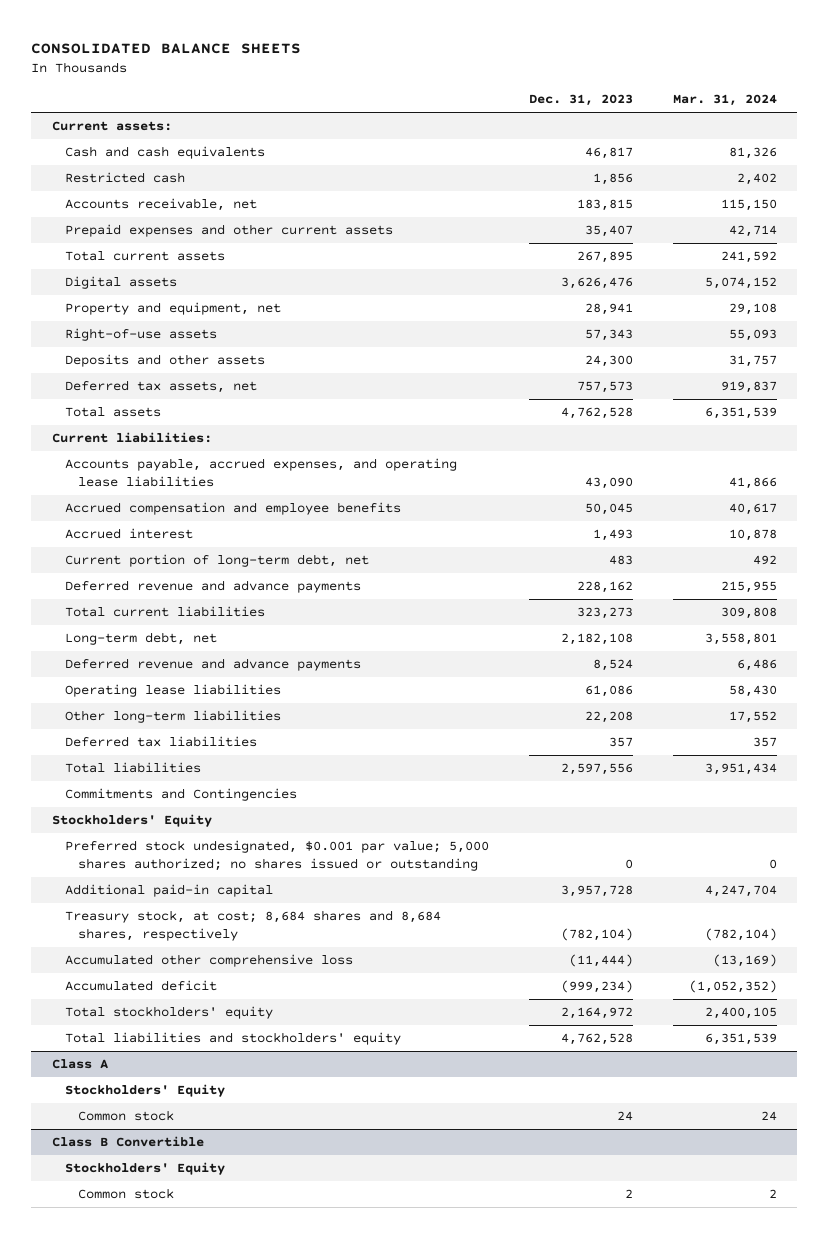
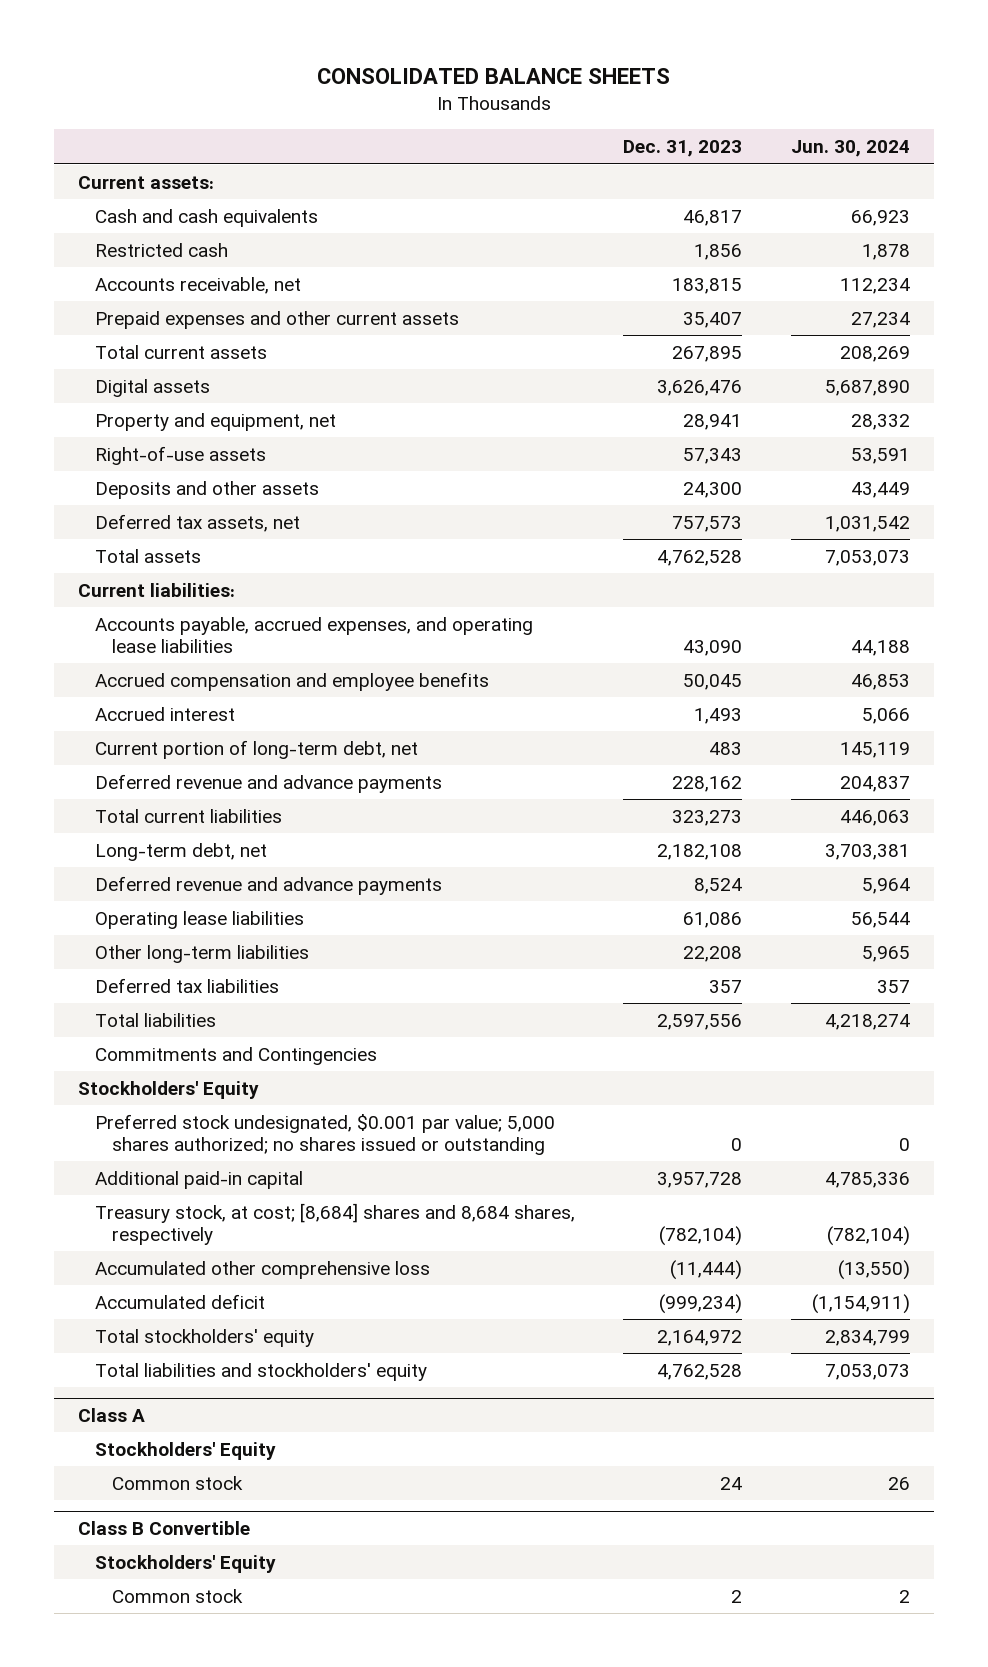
[673,94,778,107] Mar. 31, 2024 -> none
none -> [790,140,910,158] Jun. 30, 2024
[64,910,441,941] Treasury stock, at cost; 8,684 shares and 8,684 shares, respectively -> [95,1202,576,1246] Treasury stock, at cost; [8,684] shares and 8,684 shares, respectively

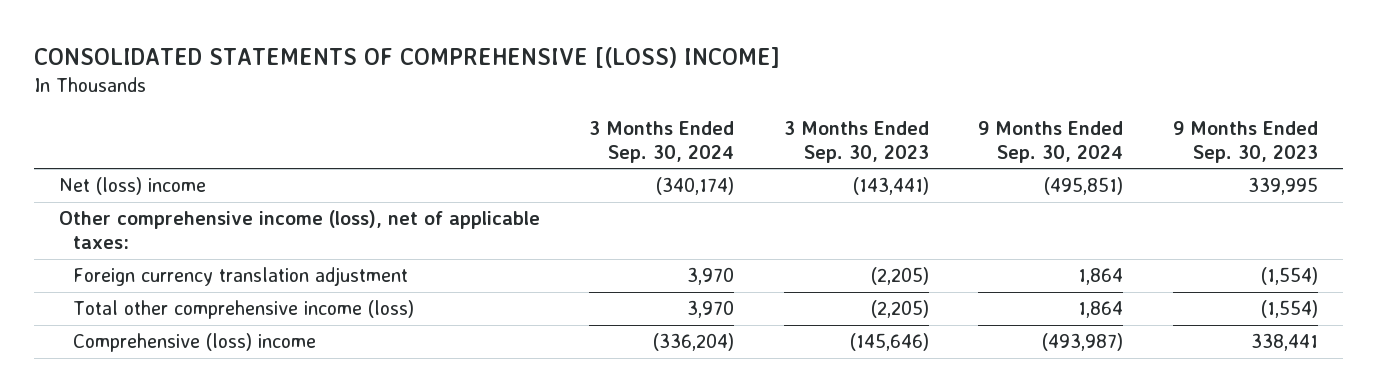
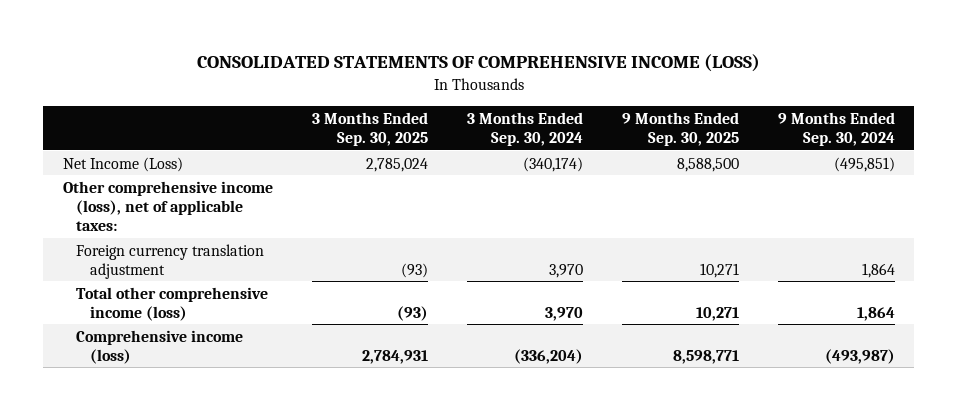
[33,46,780,68] CONSOLIDATED STATEMENTS OF COMPREHENSIVE [(LOSS) INCOME] -> [196,54,760,73] CONSOLIDATED STATEMENTS OF COMPREHENSIVE INCOME (LOSS)
[783,120,929,163] 3 Months Ended Sep. 30, 2023 -> none
[1173,120,1319,163] 9 Months Ended Sep. 30, 2023 -> none
none -> [311,111,428,147] 3 Months Ended Sep. 30, 2025
none -> [621,111,739,147] 9 Months Ended Sep. 30, 2025
[58,177,206,196] Net (loss) income -> [62,156,183,172] Net Income (Loss)
[73,333,317,353] Comprehensive (loss) income -> [76,329,244,364] Comprehensive income (loss)

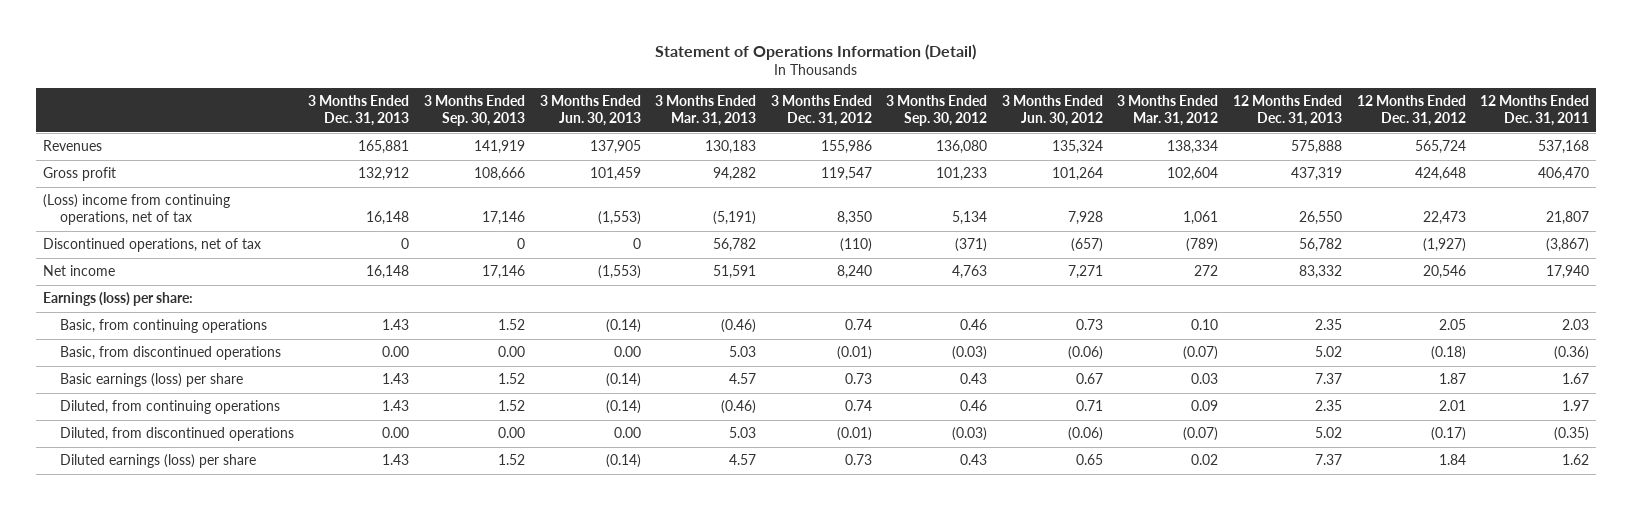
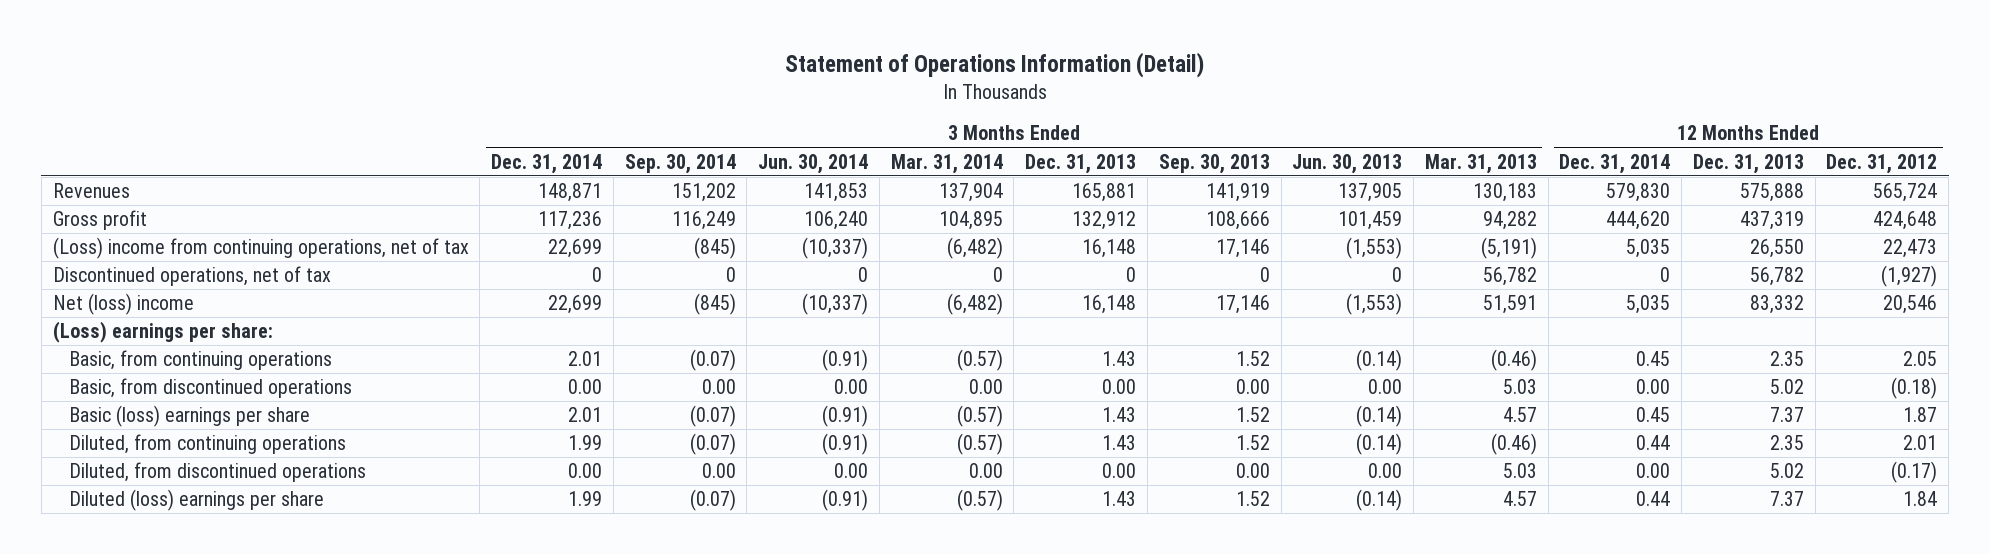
[770,95,872,127] 3 Months Ended Dec. 31, 2012 -> none
[886,95,988,127] 3 Months Ended Sep. 30, 2012 -> none
[1001,95,1103,127] 3 Months Ended Jun. 30, 2012 -> none
[1117,95,1219,127] 3 Months Ended Mar. 31, 2012 -> none
[1480,95,1590,127] 12 Months Ended Dec. 31, 2011 -> none
none -> [491,153,603,174] Dec. 31, 2014
none -> [624,153,736,174] Sep. 30, 2014
none -> [758,153,869,174] Jun. 30, 2014
none -> [890,153,1003,174] Mar. 31, 2014
none -> [1559,153,1671,174] Dec. 31, 2014
[42,265,115,277] Net income -> [52,293,194,316] Net (loss) income
[42,292,193,307] Earnings (loss) per share: -> [52,321,273,344] (Loss) earnings per share:
[59,373,243,388] Basic earnings (loss) per share -> [69,405,311,428] Basic (loss) earnings per share
[59,454,256,469] Diluted earnings (loss) per share -> [69,489,325,512] Diluted (loss) earnings per share

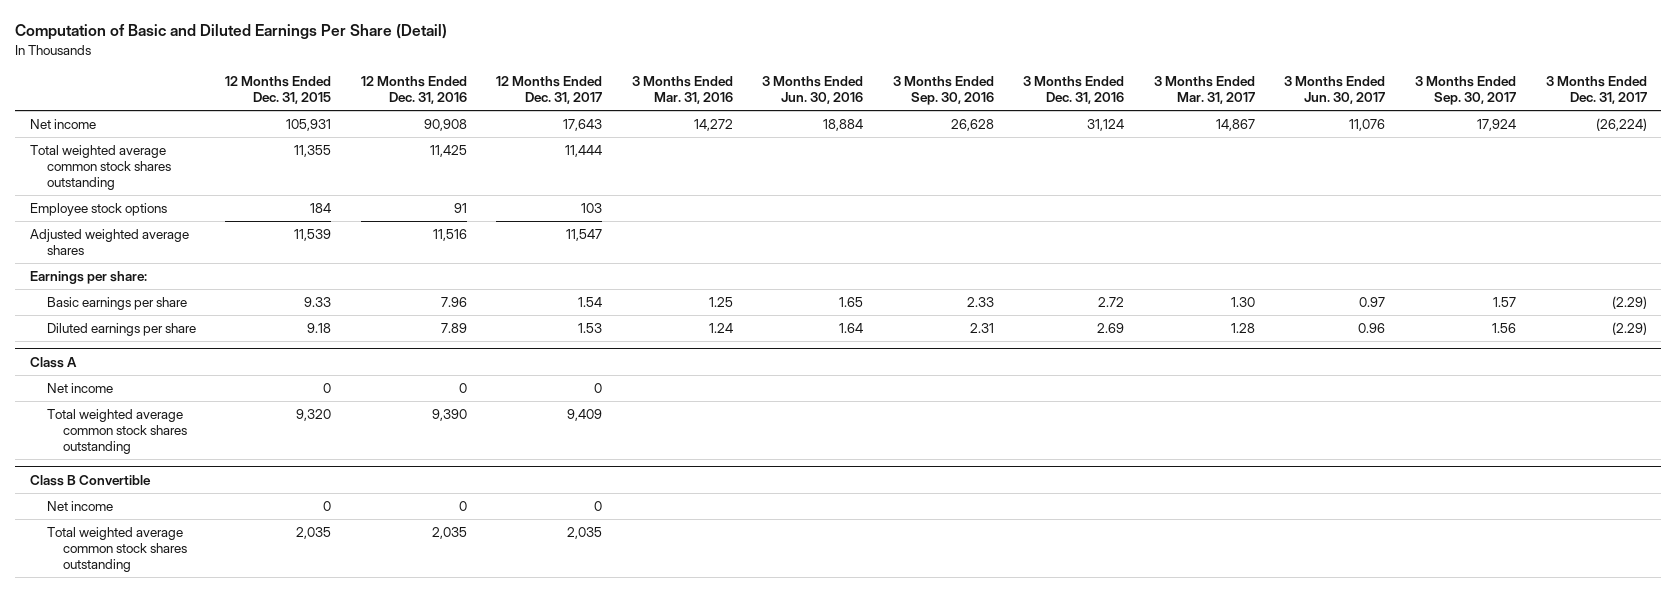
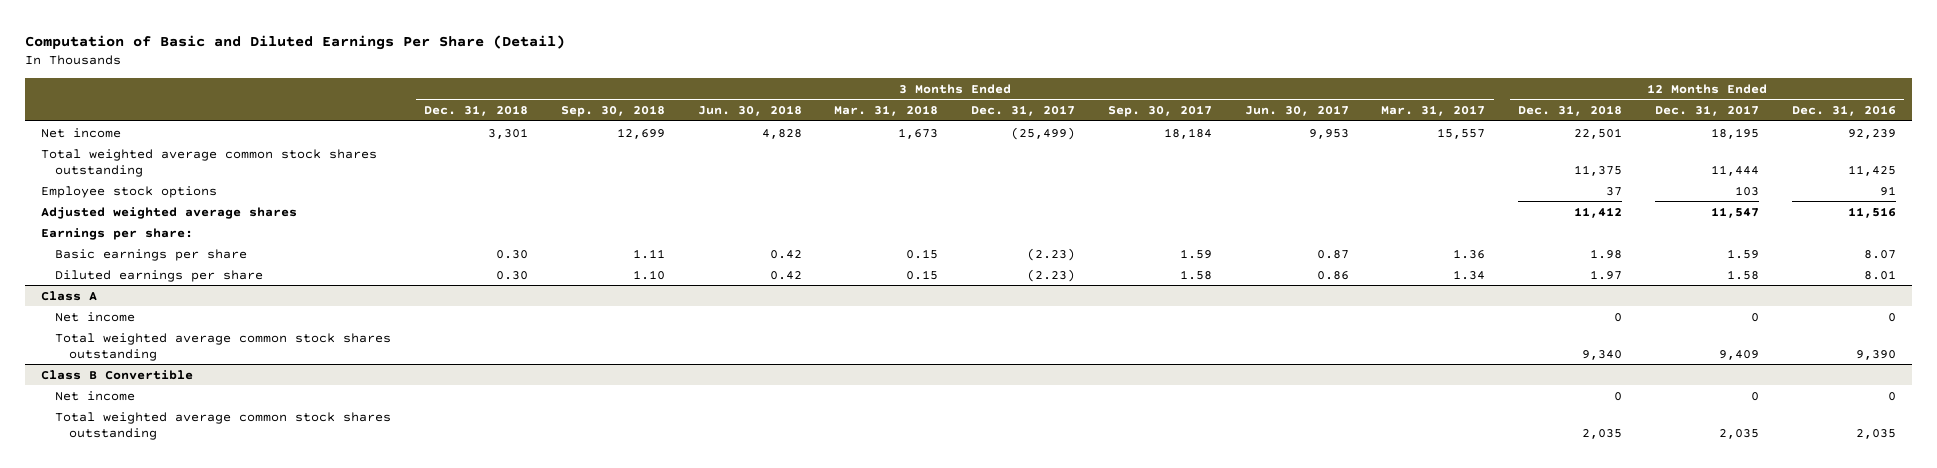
[225,76,332,104] 12 Months Ended Dec. 31, 2015 -> none
[631,76,733,104] 3 Months Ended Mar. 31, 2016 -> none
[762,76,864,104] 3 Months Ended Jun. 30, 2016 -> none
[892,76,994,105] 3 Months Ended Sep. 30, 2016 -> none
[1023,76,1125,104] 3 Months Ended Dec. 31, 2016 -> none
none -> [423,104,528,116] Dec. 31, 2018
none -> [560,104,665,117] Sep. 30, 2018
none -> [697,104,802,116] Jun. 30, 2018
none -> [834,104,939,116] Mar. 31, 2018
none -> [1518,104,1623,116] Dec. 31, 2018
[423,119,467,132] 90,908 -> [1847,128,1896,139] 92,239
[563,119,603,132] 17,643 -> [1710,127,1759,139] 18,195
[1215,119,1255,132] 14,867 -> [1437,127,1486,139] 15,557
[1349,119,1386,132] 11,076 -> [1308,128,1349,139] 9,953
[1477,119,1517,132] 17,924 -> [1163,127,1212,139] 18,184
[1595,118,1647,132] (26,224) -> [1011,126,1076,140] (25,499)
[440,297,467,308] 7.96 -> [1863,249,1896,259] 8.07
[578,297,603,308] 1.54 -> [1726,248,1759,259] 1.59
[1230,297,1255,308] 1.30 -> [1453,248,1486,259] 1.36
[1359,297,1386,308] 0.97 -> [1316,249,1349,259] 0.87
[1493,297,1517,308] 1.57 -> [1179,248,1212,259] 1.59
[1611,296,1647,310] (2.29) -> [1027,247,1076,261] (2.23)
[440,323,467,334] 7.89 -> [1863,269,1896,280] 8.01
[578,323,603,334] 1.53 -> [1726,269,1759,280] 1.58
[1230,323,1255,334] 1.28 -> [1453,269,1486,280] 1.34
[1358,323,1386,334] 0.96 -> [1316,270,1349,280] 0.86
[1492,323,1517,334] 1.56 -> [1179,269,1212,280] 1.58
[1611,322,1647,336] (2.29) -> [1027,268,1076,282] (2.23)

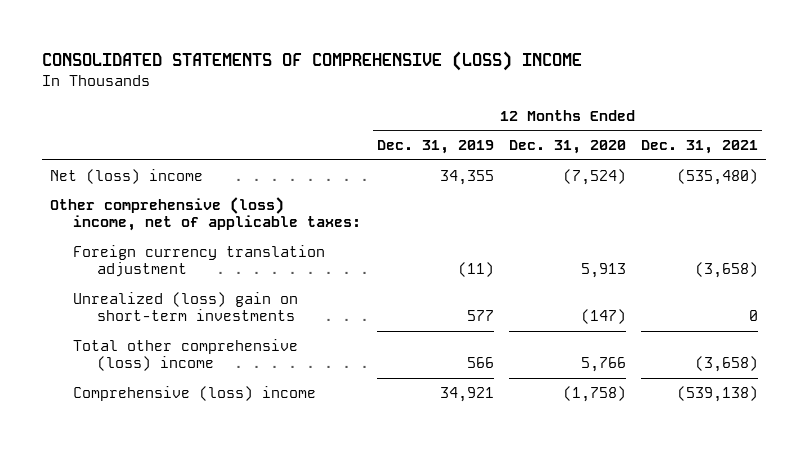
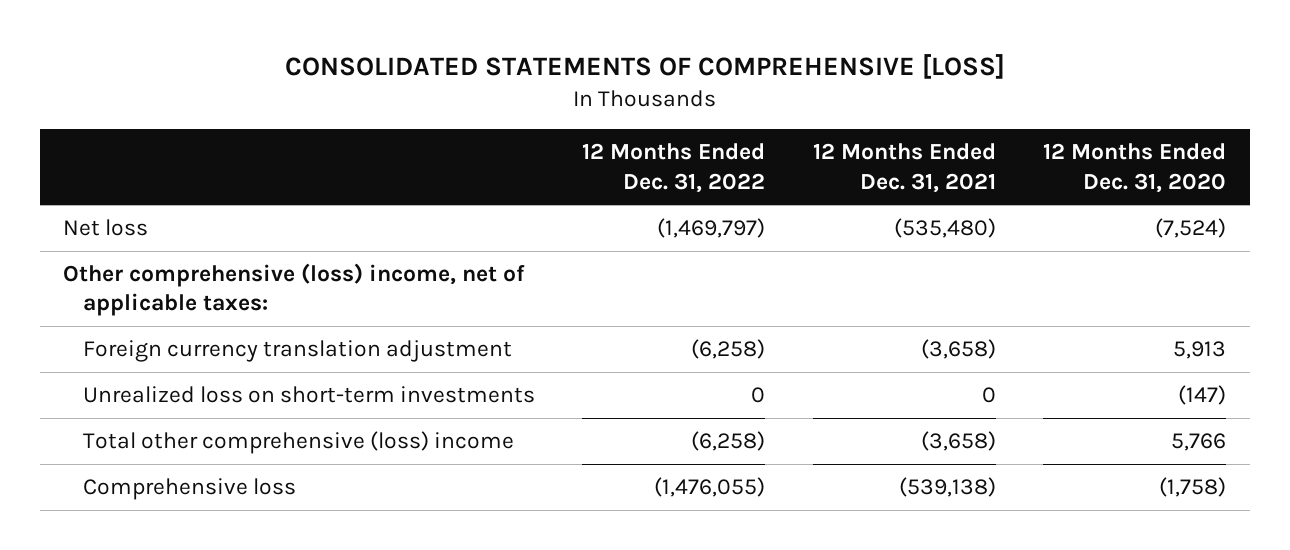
[42,50,583,71] CONSOLIDATED STATEMENTS OF COMPREHENSIVE (LOSS) INCOME -> [284,54,1005,80] CONSOLIDATED STATEMENTS OF COMPREHENSIVE [LOSS]
[376,140,494,155] Dec. 31, 2019 -> none
none -> [582,143,766,193] 12 Months Ended Dec. 31, 2022
[50,168,204,184] Net (loss) income -> [63,219,149,237] Net loss
[73,291,299,322] Unrealized (loss) gain on short-term investments -> [82,386,535,404] Unrealized loss on short-term investments
[73,385,317,401] Comprehensive (loss) income -> [82,478,296,501] Comprehensive loss

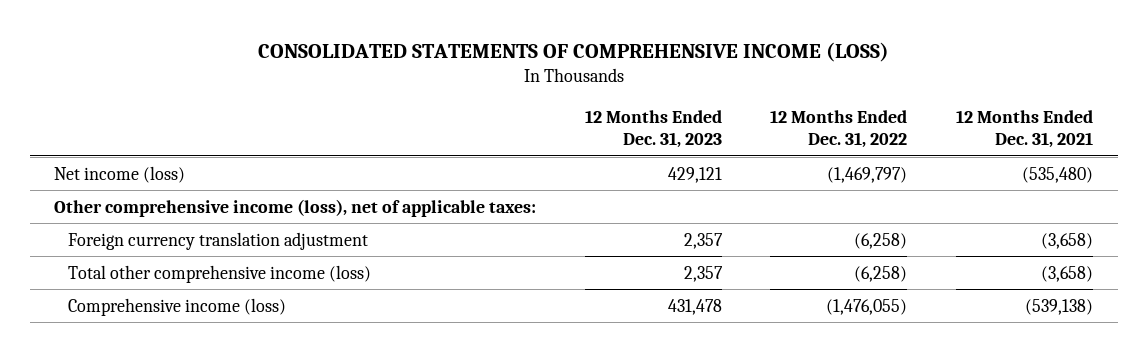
[284,54,1005,80] CONSOLIDATED STATEMENTS OF COMPREHENSIVE [LOSS] -> [257,41,889,62] CONSOLIDATED STATEMENTS OF COMPREHENSIVE INCOME (LOSS)
[1043,143,1227,193] 12 Months Ended Dec. 31, 2020 -> none
none -> [584,109,722,149] 12 Months Ended Dec. 31, 2023
[63,219,149,237] Net loss -> [53,165,185,183] Net income (loss)
[63,263,526,317] Other comprehensive (loss) income, net of applicable taxes: -> [53,198,536,217] Other comprehensive income (loss), net of applicable taxes:
[82,386,535,404] Unrealized loss on short-term investments -> none
[82,431,514,455] Total other comprehensive (loss) income -> [68,264,372,283] Total other comprehensive income (loss)
[82,478,296,501] Comprehensive loss -> [68,297,287,316] Comprehensive income (loss)

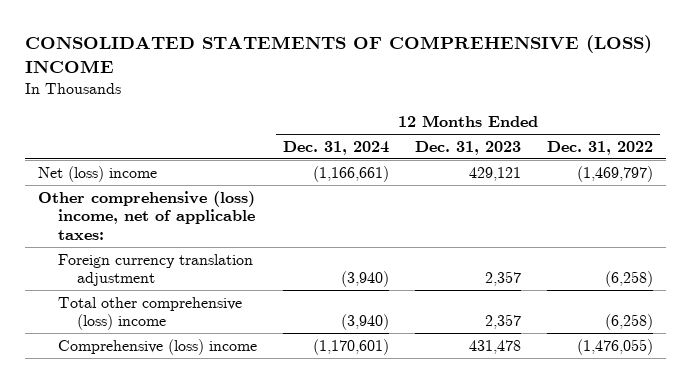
[257,41,889,62] CONSOLIDATED STATEMENTS OF COMPREHENSIVE INCOME (LOSS) -> [24,34,652,73] CONSOLIDATED STATEMENTS OF COMPREHENSIVE (LOSS) INCOME
[956,109,1094,149] 12 Months Ended Dec. 31, 2021 -> none
none -> [282,140,389,155] Dec. 31, 2024
[53,165,185,183] Net income (loss) -> [37,165,157,182] Net (loss) income
[53,198,536,217] Other comprehensive income (loss), net of applicable taxes: -> [37,190,255,241] Other comprehensive (loss) income, net of applicable taxes:
[68,264,372,283] Total other comprehensive income (loss) -> [57,296,242,331] Total other comprehensive (loss) income
[68,297,287,316] Comprehensive income (loss) -> [57,338,257,355] Comprehensive (loss) income

